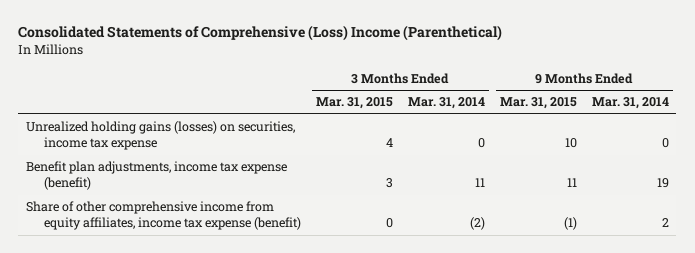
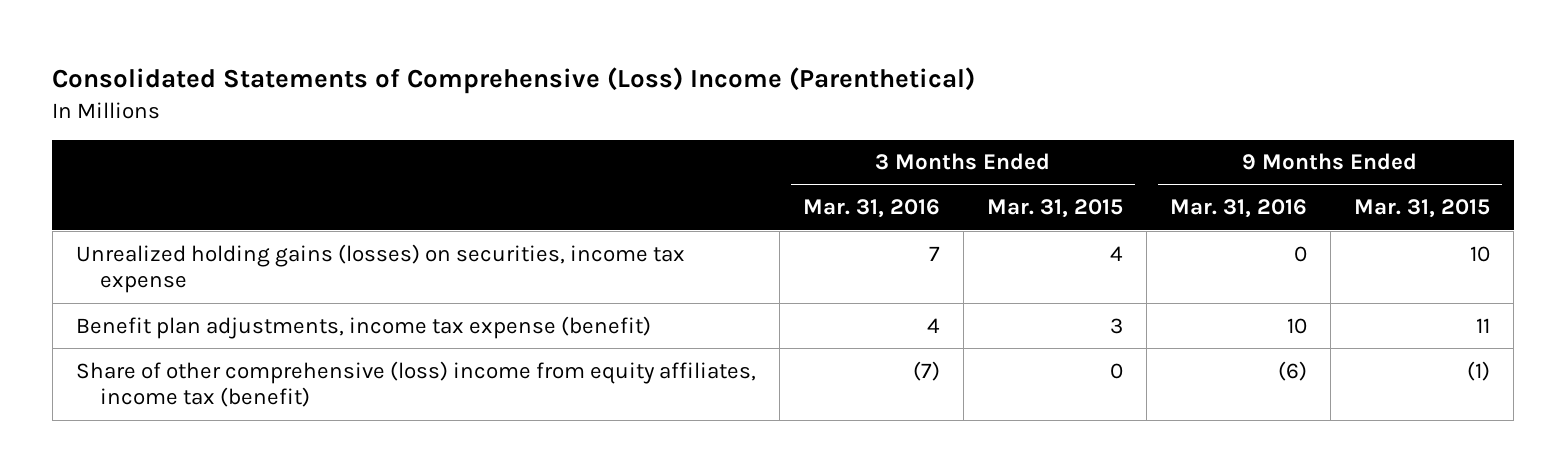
[407,97,485,110] Mar. 31, 2014 -> none
[591,97,669,110] Mar. 31, 2014 -> none
none -> [802,199,940,219] Mar. 31, 2016
none -> [1170,199,1308,219] Mar. 31, 2016
[25,201,301,231] Share of other comprehensive income from equity affiliates, income tax expense (benefit) -> [75,360,756,408] Share of other comprehensive (loss) income from equity affiliates, income tax (benefit)

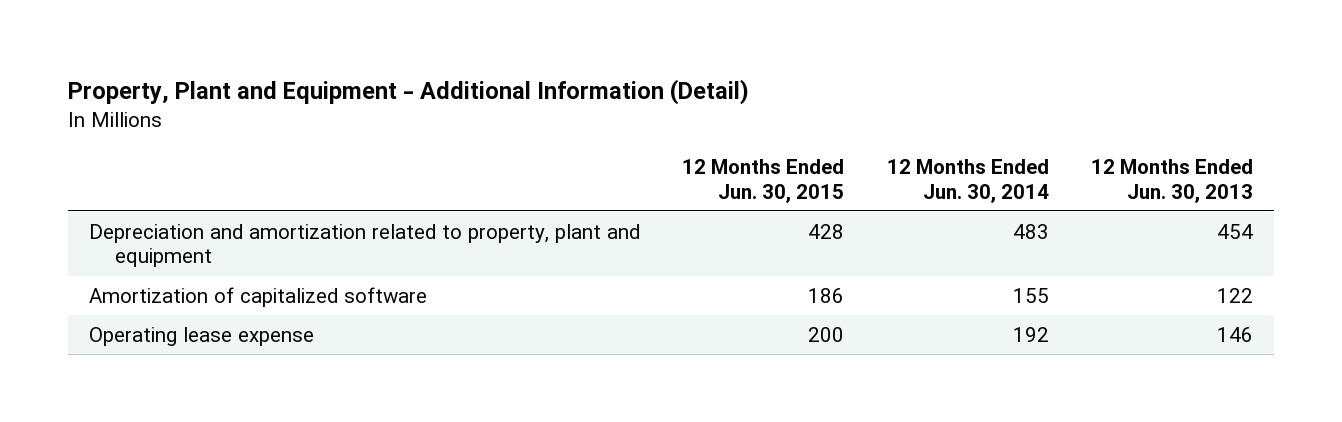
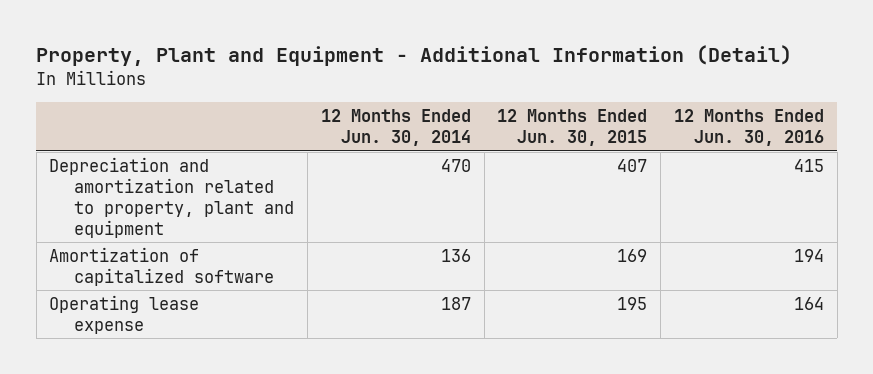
[1091,158,1254,203] 12 Months Ended Jun. 30, 2013 -> none
none -> [673,109,824,147] 12 Months Ended Jun. 30, 2016
[808,223,845,239] 428 -> [617,158,648,172] 407
[1012,223,1049,239] 483 -> [440,158,471,172] 470
[808,287,845,303] 186 -> [617,248,648,262] 169
[1012,287,1049,303] 155 -> [440,248,471,262] 136
[808,326,845,342] 200 -> [617,296,648,310] 195
[1012,326,1049,342] 192 -> [440,296,471,310] 187

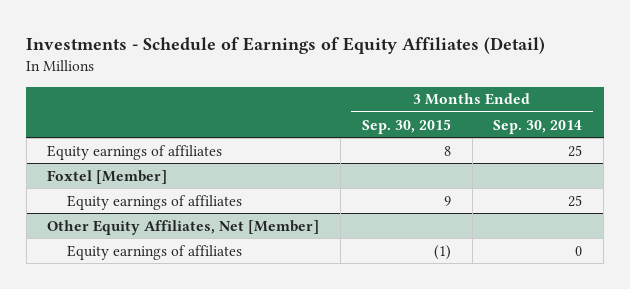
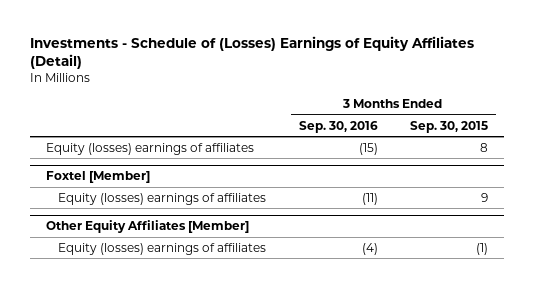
[26,37,546,55] Investments - Schedule of Earnings of Equity Affiliates (Detail) -> [29,35,474,70] Investments - Schedule of (Losses) Earnings of Equity Affiliates (Detail)
[493,119,583,134] Sep. 30, 2014 -> none
none -> [298,120,378,133] Sep. 30, 2016
[47,144,223,160] Equity earnings of affiliates -> [45,142,254,155] Equity (losses) earnings of affiliates
[66,194,242,210] Equity earnings of affiliates -> [58,192,267,205] Equity (losses) earnings of affiliates
[47,219,320,235] Other Equity Affiliates, Net [Member] -> [45,220,249,234] Other Equity Affiliates [Member]
[66,244,242,260] Equity earnings of affiliates -> [58,242,267,255] Equity (losses) earnings of affiliates

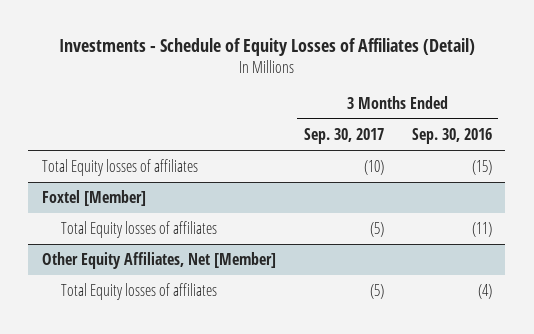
[29,35,474,70] Investments - Schedule of (Losses) Earnings of Equity Affiliates (Detail) -> [58,37,475,56] Investments - Schedule of Equity Losses of Affiliates (Detail)
[410,120,489,133] Sep. 30, 2015 -> none
none -> [303,127,384,144] Sep. 30, 2017
[45,142,254,155] Equity (losses) earnings of affiliates -> [41,158,198,176] Total Equity losses of affiliates
[58,192,267,205] Equity (losses) earnings of affiliates -> [61,220,218,238] Total Equity losses of affiliates
[45,220,249,234] Other Equity Affiliates [Member] -> [41,251,276,269] Other Equity Affiliates, Net [Member]
[58,242,267,255] Equity (losses) earnings of affiliates -> [61,282,218,300] Total Equity losses of affiliates

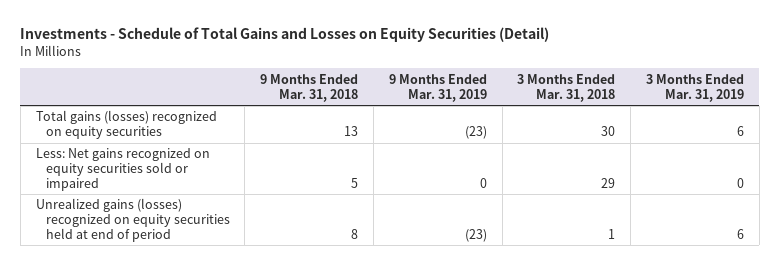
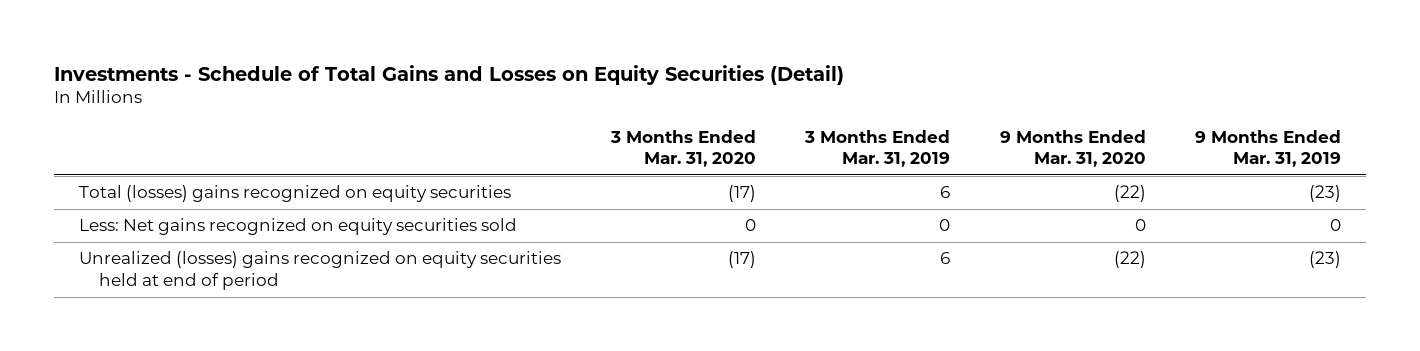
[260,73,359,102] 9 Months Ended Mar. 31, 2018 -> none
[517,73,616,102] 3 Months Ended Mar. 31, 2018 -> none
none -> [609,129,756,168] 3 Months Ended Mar. 31, 2020
none -> [999,129,1146,168] 9 Months Ended Mar. 31, 2020
[35,110,217,140] Total gains (losses) recognized on equity securities -> [79,185,512,203] Total (losses) gains recognized on equity securities
[35,148,210,192] Less: Net gains recognized on equity securities sold or impaired -> [79,218,518,236] Less: Net gains recognized on equity securities sold
[35,198,230,243] Unrealized gains (losses) recognized on equity securities held at end of period -> [79,251,562,291] Unrealized (losses) gains recognized on equity securities held at end of period

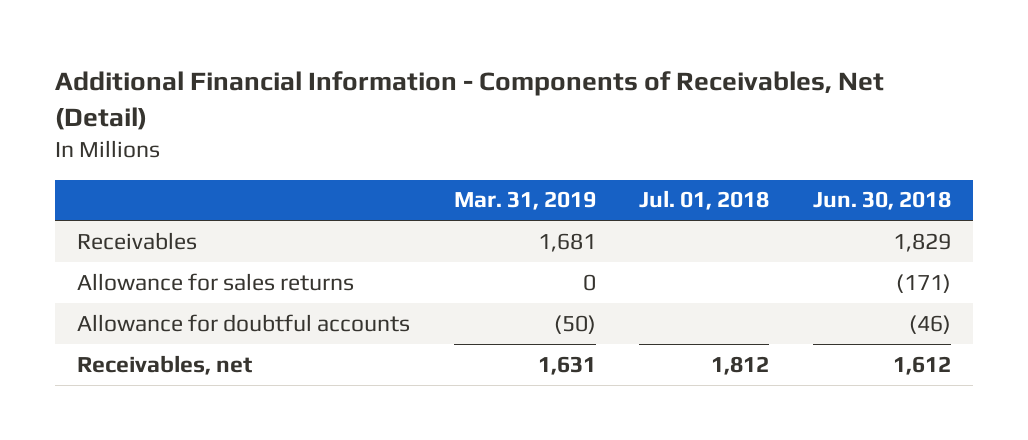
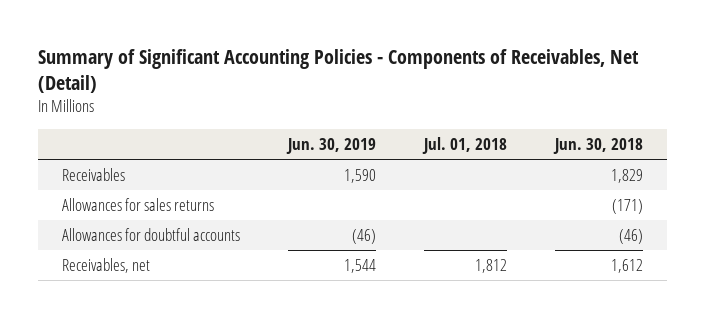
[54,71,884,130] Additional Financial Information - Components of Receivables, Net (Detail) -> [37,48,639,93] Summary of Significant Accounting Policies - Components of Receivables, Net (Detail)
[453,191,596,211] Mar. 31, 2019 -> none
none -> [285,138,376,155] Jun. 30, 2019
[76,272,354,291] Allowance for sales returns -> [61,197,214,211] Allowances for sales returns
[76,313,410,332] Allowance for doubtful accounts -> [61,227,240,241] Allowances for doubtful accounts

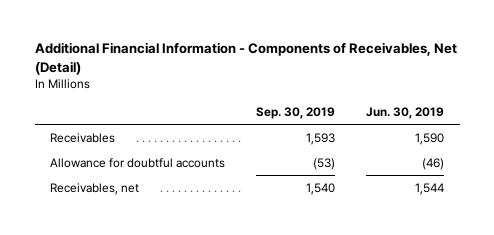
[37,48,639,93] Summary of Significant Accounting Policies - Components of Receivables, Net (Detail) -> [34,42,457,75] Additional Financial Information - Components of Receivables, Net (Detail)
[422,137,508,155] Jul. 01, 2018 -> none
[553,138,644,155] Jun. 30, 2018 -> none
none -> [256,107,336,120] Sep. 30, 2019
[61,197,214,211] Allowances for sales returns -> none
[61,227,240,241] Allowances for doubtful accounts -> [50,157,226,168] Allowance for doubtful accounts

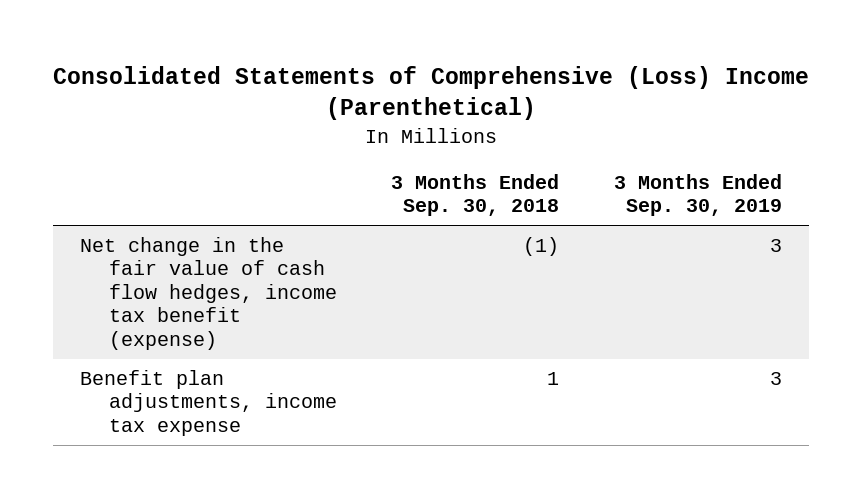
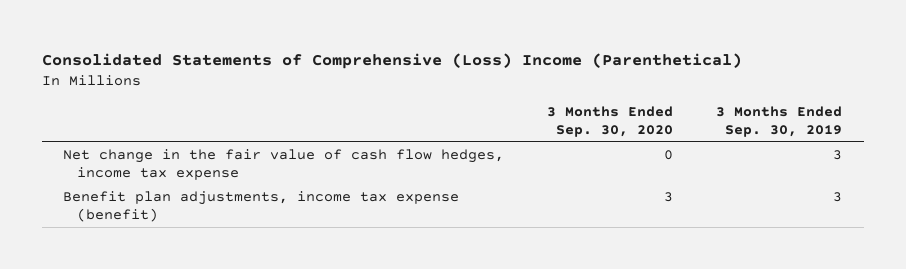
[391,173,560,217] 3 Months Ended Sep. 30, 2018 -> none
none -> [547,106,674,137] 3 Months Ended Sep. 30, 2020
[80,237,337,350] Net change in the fair value of cash flow hedges, income tax benefit (expense) -> [63,149,505,181] Net change in the fair value of cash flow hedges, income tax expense
[80,370,337,436] Benefit plan adjustments, income tax expense -> [63,191,460,223] Benefit plan adjustments, income tax expense (benefit)

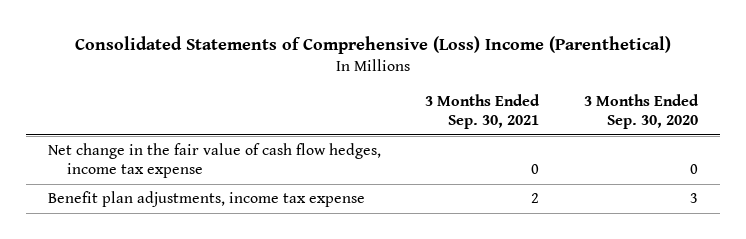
[716,106,843,137] 3 Months Ended Sep. 30, 2019 -> none
none -> [425,94,541,130] 3 Months Ended Sep. 30, 2021
[63,191,460,223] Benefit plan adjustments, income tax expense (benefit) -> [48,191,366,208] Benefit plan adjustments, income tax expense

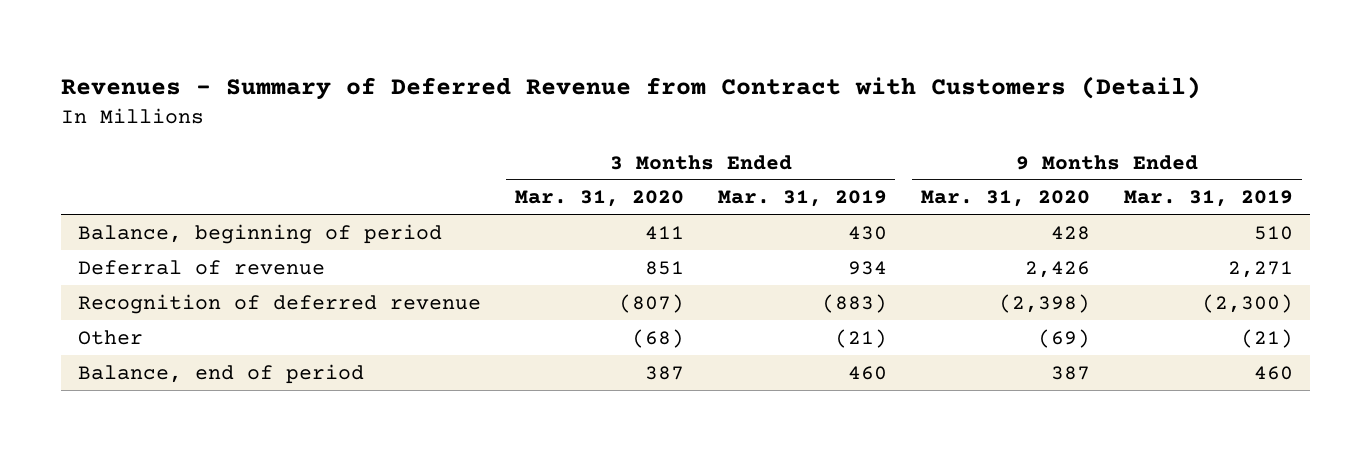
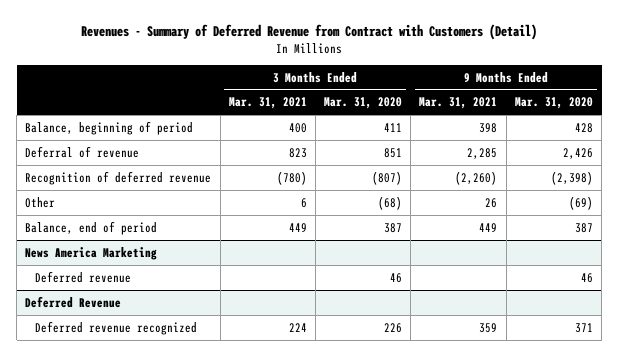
[717,190,887,208] Mar. 31, 2019 -> none
[1124,190,1294,208] Mar. 31, 2019 -> none
none -> [228,97,307,110] Mar. 31, 2021
none -> [419,97,498,110] Mar. 31, 2021
none -> [25,246,158,260] News America Marketing
none -> [35,270,132,283] Deferred revenue
none -> [25,295,122,308] Deferred Revenue
none -> [35,320,198,335] Deferred revenue recognized

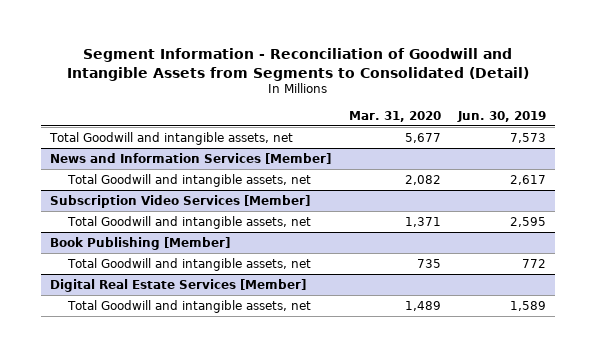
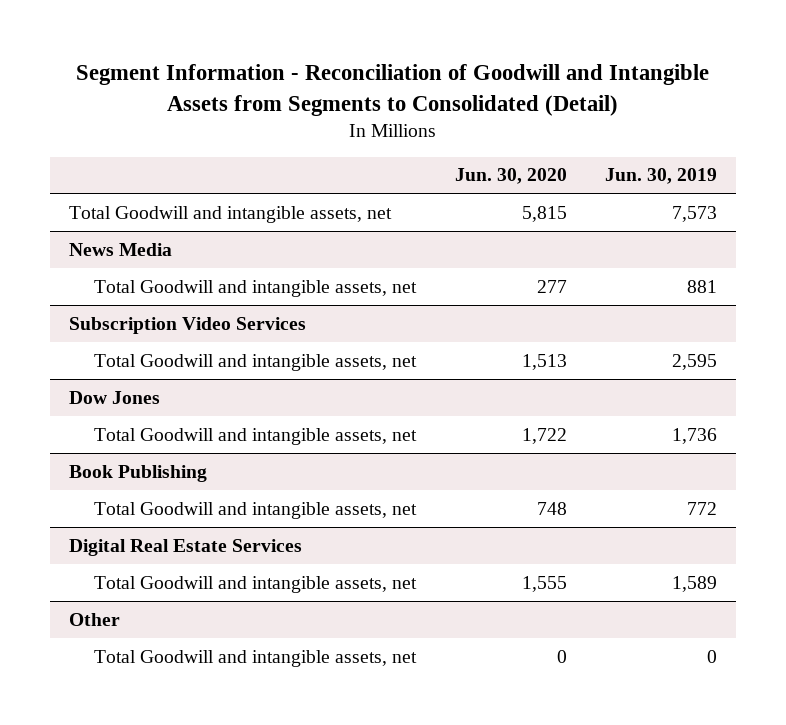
[348,110,441,122] Mar. 31, 2020 -> none
none -> [454,168,567,185] Jun. 30, 2020
[49,152,331,164] News and Information Services [Member] -> [69,242,173,256] News Media
[510,174,547,185] 2,617 -> [687,279,718,293] 881
[49,194,310,208] Subscription Video Services [Member] -> [69,316,307,334] Subscription Video Services
none -> [69,390,161,404] Dow Jones
none -> [94,427,418,445] Total Goodwill and intangible assets, net
[49,236,230,250] Book Publishing [Member] -> [69,464,208,482] Book Publishing
[49,278,306,292] Digital Real Estate Services [Member] -> [69,538,303,556] Digital Real Estate Services
none -> [69,612,121,626] Other
none -> [94,649,418,667] Total Goodwill and intangible assets, net

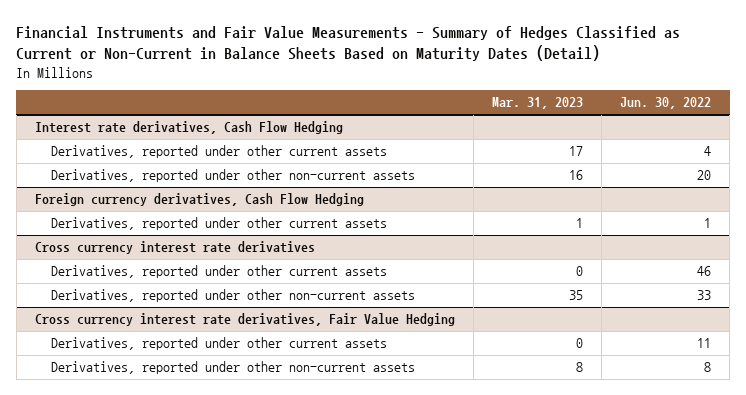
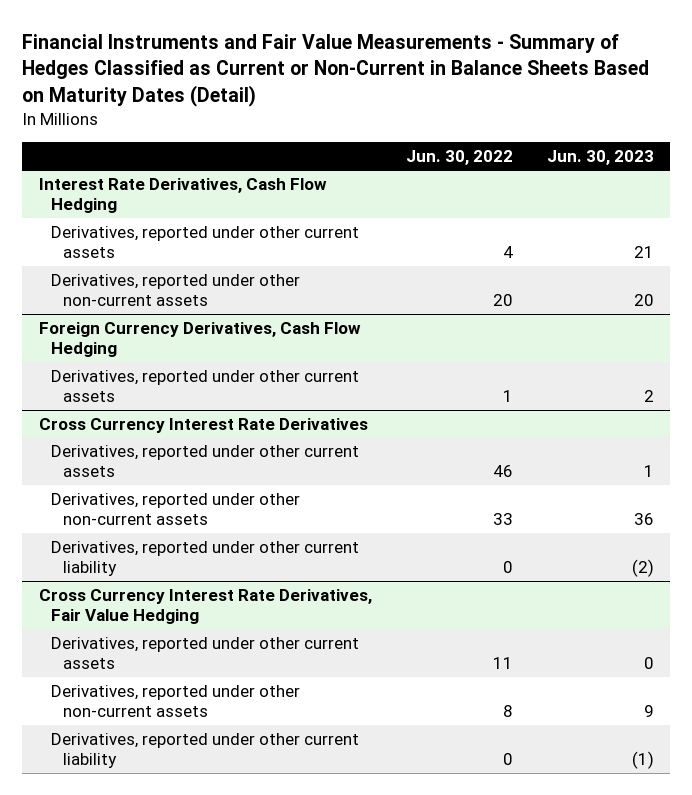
[491,97,583,110] Mar. 31, 2023 -> none
none -> [546,149,654,165] Jun. 30, 2023
[34,121,343,135] Interest rate derivatives, Cash Flow Hedging -> [38,177,327,214] Interest Rate Derivatives, Cash Flow Hedging
[34,193,364,207] Foreign currency derivatives, Cash Flow Hedging -> [38,321,361,358] Foreign Currency Derivatives, Cash Flow Hedging
[34,241,315,255] Cross currency interest rate derivatives -> [38,417,368,433] Cross Currency Interest Rate Derivatives
none -> [51,540,360,577] Derivatives, reported under other current liability
[34,313,455,327] Cross currency interest rate derivatives, Fair Value Hedging -> [38,588,372,625] Cross Currency Interest Rate Derivatives, Fair Value Hedging
none -> [51,732,360,769] Derivatives, reported under other current liability

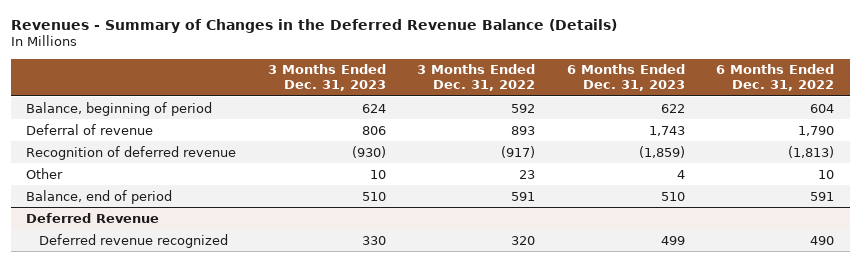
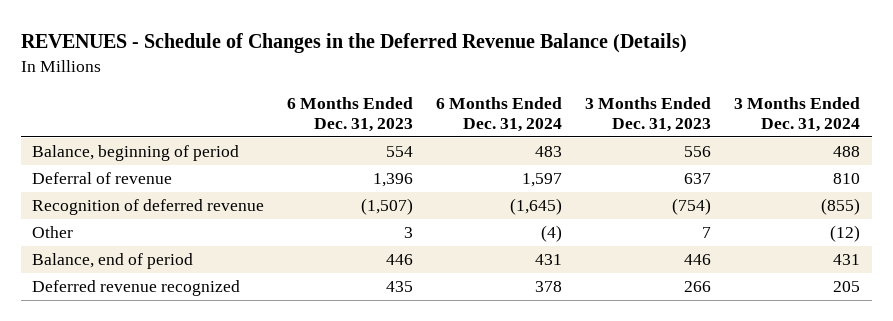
[10,18,617,33] Revenues - Summary of Changes in the Deferred Revenue Balance (Details) -> [21,33,688,54] REVENUES - Schedule of Changes in the Deferred Revenue Balance (Details)
[417,64,536,92] 3 Months Ended Dec. 31, 2022 -> none
[716,64,835,92] 6 Months Ended Dec. 31, 2022 -> none
none -> [436,96,563,132] 6 Months Ended Dec. 31, 2024
none -> [734,96,861,132] 3 Months Ended Dec. 31, 2024
[26,212,160,223] Deferred Revenue -> none
[361,103,386,113] 624 -> [684,146,712,158] 556
[660,103,685,113] 622 -> [386,146,414,158] 554
[361,125,386,135] 806 -> [684,173,712,185] 637
[648,125,685,136] 1,743 -> [373,173,414,188] 1,396
[351,145,386,158] (930) -> [672,198,712,216] (754)
[638,145,685,158] (1,859) -> [361,198,414,216] (1,507)
[369,169,386,179] 10 -> [702,227,712,239] 7
[676,169,685,179] 4 -> [404,227,414,239] 3
[361,191,386,201] 510 -> [684,254,712,266] 446
[660,191,685,201] 510 -> [386,254,414,266] 446
[361,235,386,245] 330 -> [684,281,712,293] 266
[660,235,685,245] 499 -> [386,281,414,293] 435

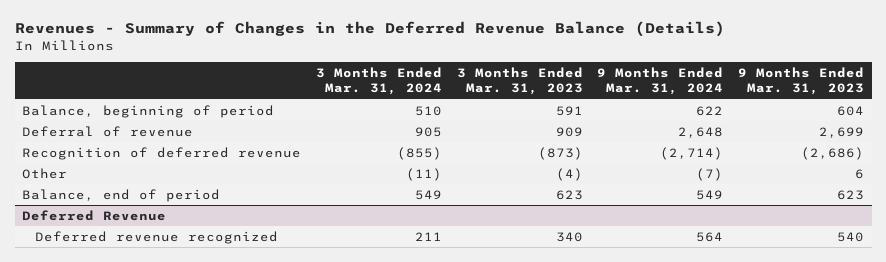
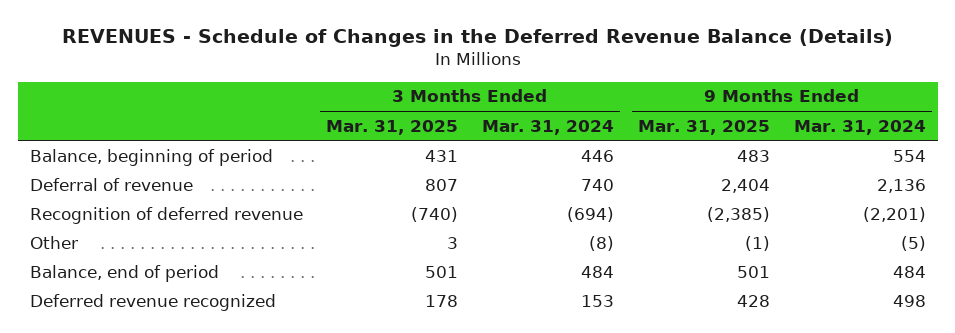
[14,21,725,38] Revenues - Summary of Changes in the Deferred Revenue Balance (Details) -> [61,29,893,48] REVENUES - Schedule of Changes in the Deferred Revenue Balance (Details)
[456,66,583,96] 3 Months Ended Mar. 31, 2023 -> none
[738,66,865,96] 9 Months Ended Mar. 31, 2023 -> none
none -> [326,119,459,135] Mar. 31, 2025
none -> [637,119,770,135] Mar. 31, 2025
[21,209,166,221] Deferred Revenue -> none
[414,105,442,116] 510 -> [581,149,615,162] 446
[696,105,724,116] 622 -> [892,149,926,162] 554
[414,126,442,137] 905 -> [581,178,615,191] 740
[678,126,724,138] 2,648 -> [876,178,926,193] 2,136
[396,146,442,160] (855) -> [567,206,615,222] (694)
[660,146,724,160] (2,714) -> [862,206,926,222] (2,201)
[405,167,442,181] (11) -> [589,235,615,251] (8)
[696,167,724,181] (7) -> [900,235,926,251] (5)
[414,189,442,200] 549 -> [581,265,615,278] 484
[696,189,724,200] 549 -> [892,265,926,278] 484
[414,231,442,241] 211 -> [581,294,615,307] 153
[696,231,724,242] 564 -> [892,294,926,307] 498

